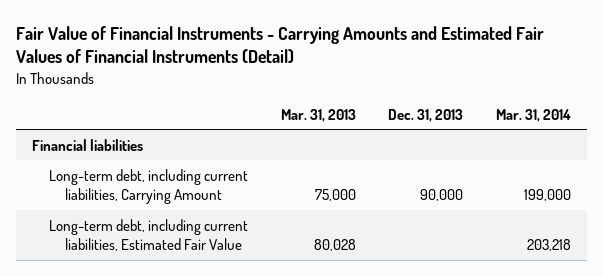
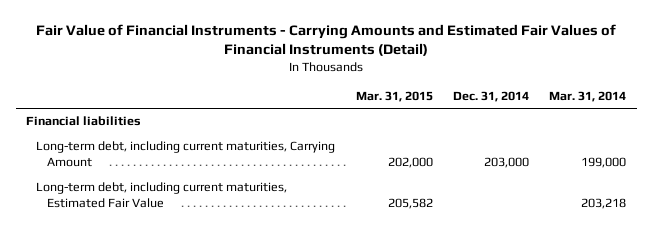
[280,108,356,122] Mar. 31, 2013 -> none
[388,108,464,122] Dec. 31, 2013 -> none
none -> [355,91,433,103] Mar. 31, 2015
none -> [453,91,530,103] Dec. 31, 2014
[48,168,248,205] Long-term debt, including current liabilities, Carrying Amount -> [36,141,336,168] Long-term debt, including current maturities, Carrying Amount
[48,218,248,252] Long-term debt, including current liabilities, Estimated Fair Value -> [36,182,288,209] Long-term debt, including current maturities, Estimated Fair Value

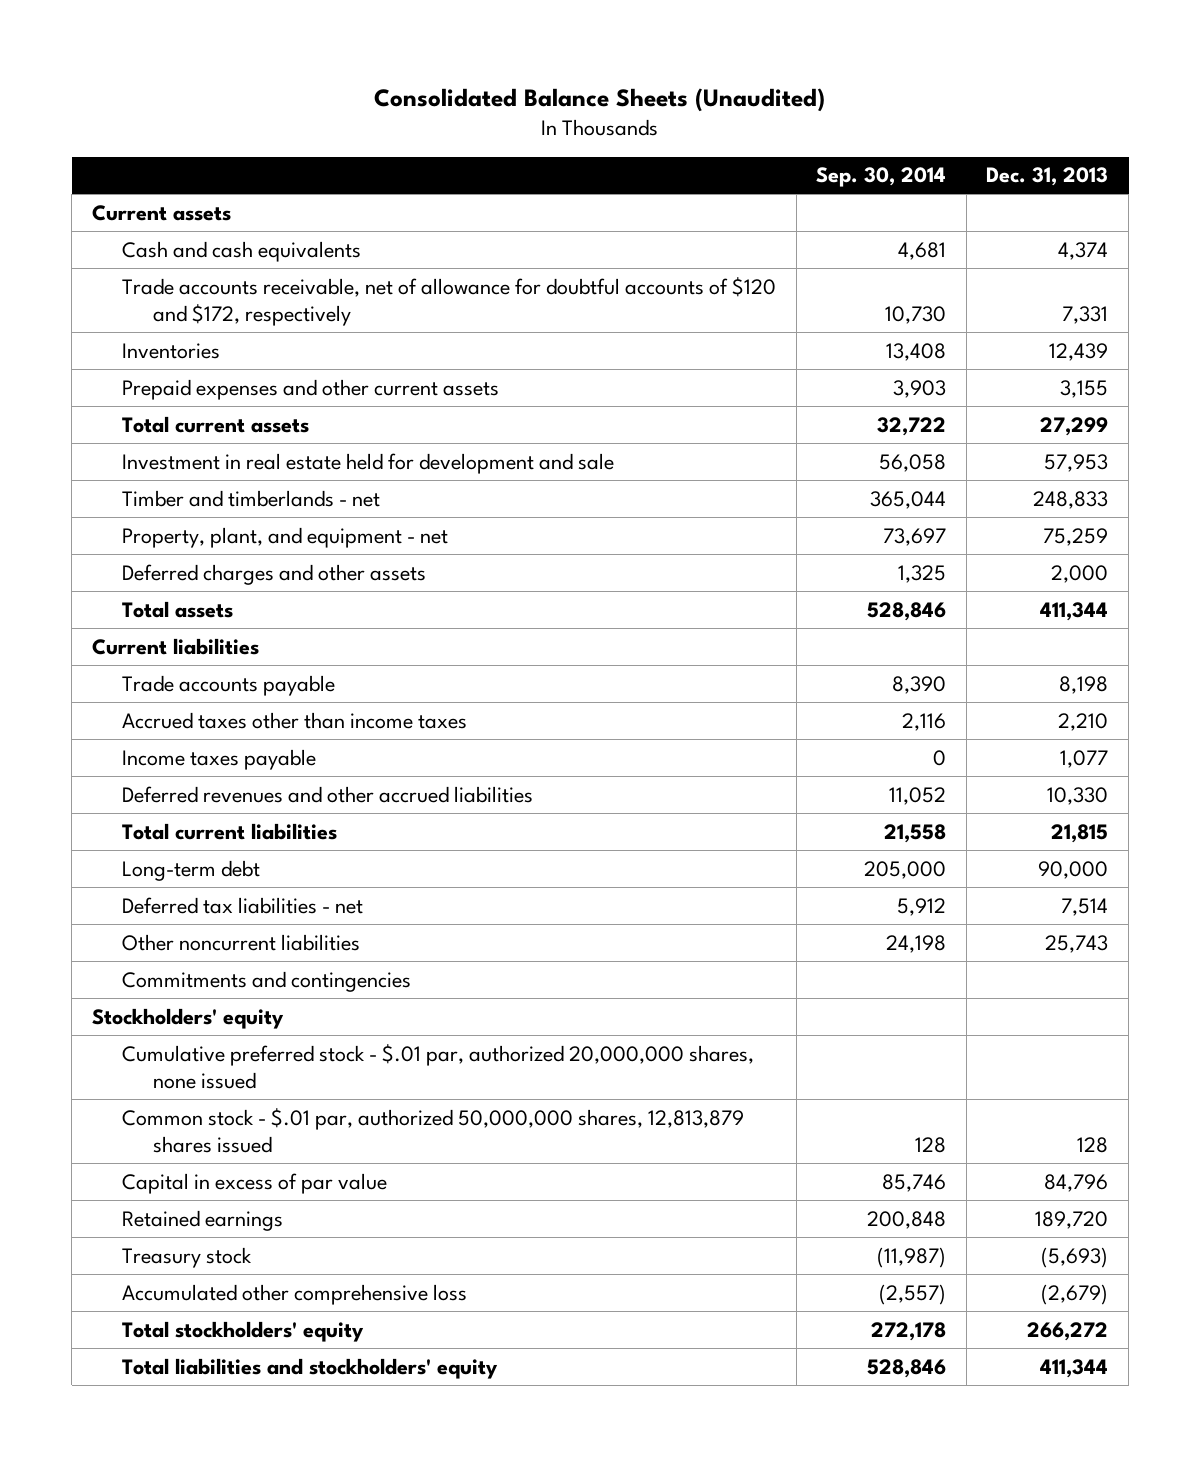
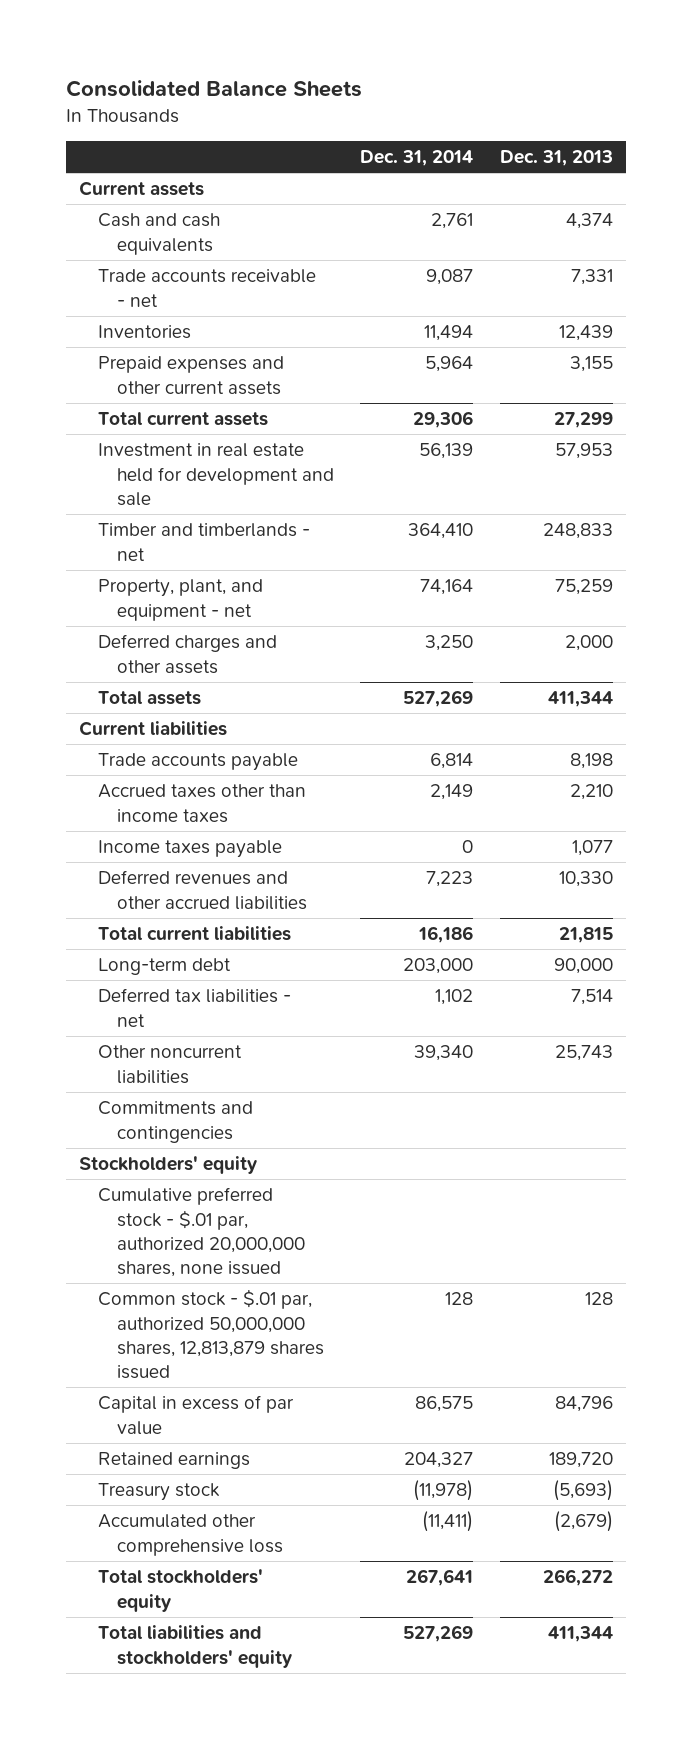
[374,87,826,112] Consolidated Balance Sheets (Unaudited) -> [66,79,363,97] Consolidated Balance Sheets
[816,167,947,188] Sep. 30, 2014 -> none
none -> [360,150,474,167] Dec. 31, 2014
[122,276,777,327] Trade accounts receivable, net of allowance for doubtful accounts of $120 and $172, respectively -> [98,269,317,307] Trade accounts receivable - net

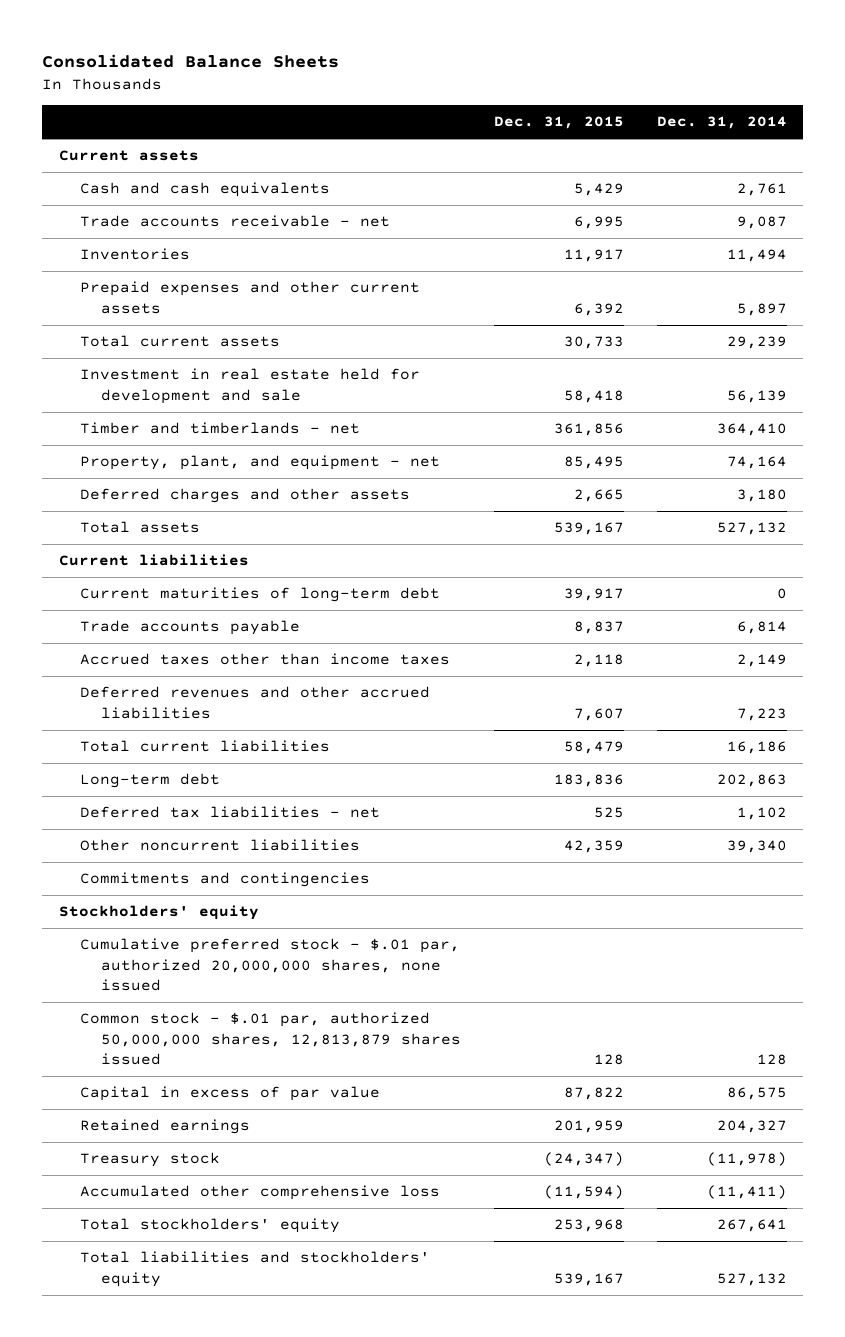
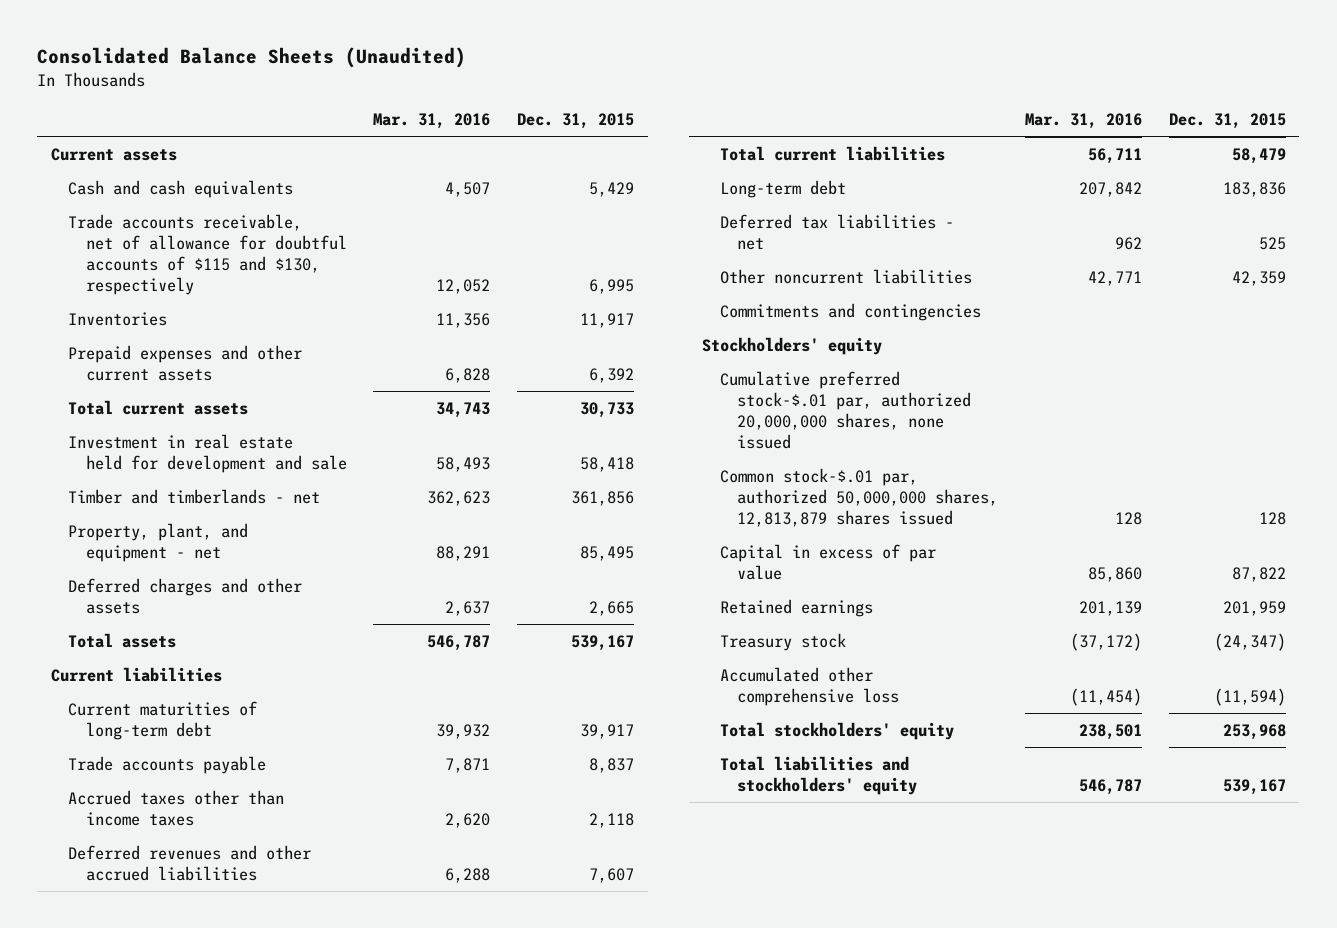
[42,54,340,69] Consolidated Balance Sheets -> [37,47,467,69] Consolidated Balance Sheets (Unaudited)
[656,116,787,130] Dec. 31, 2014 -> none
none -> [373,113,491,130] Mar. 31, 2016
[79,215,390,228] Trade accounts receivable - net -> [68,213,347,295] Trade accounts receivable, net of allowance for doubtful accounts of $115 and $130, respectively
[79,938,460,992] Cumulative preferred stock - $.01 par, authorized 20,000,000 shares, none issued -> [719,370,972,449] Cumulative preferred stock-$.01 par, authorized 20,000,000 shares, none issued
[79,1012,462,1066] Common stock - $.01 par, authorized 50,000,000 shares, 12,813,879 shares issued -> [719,467,999,527] Common stock-$.01 par, authorized 50,000,000 shares, 12,813,879 shares issued

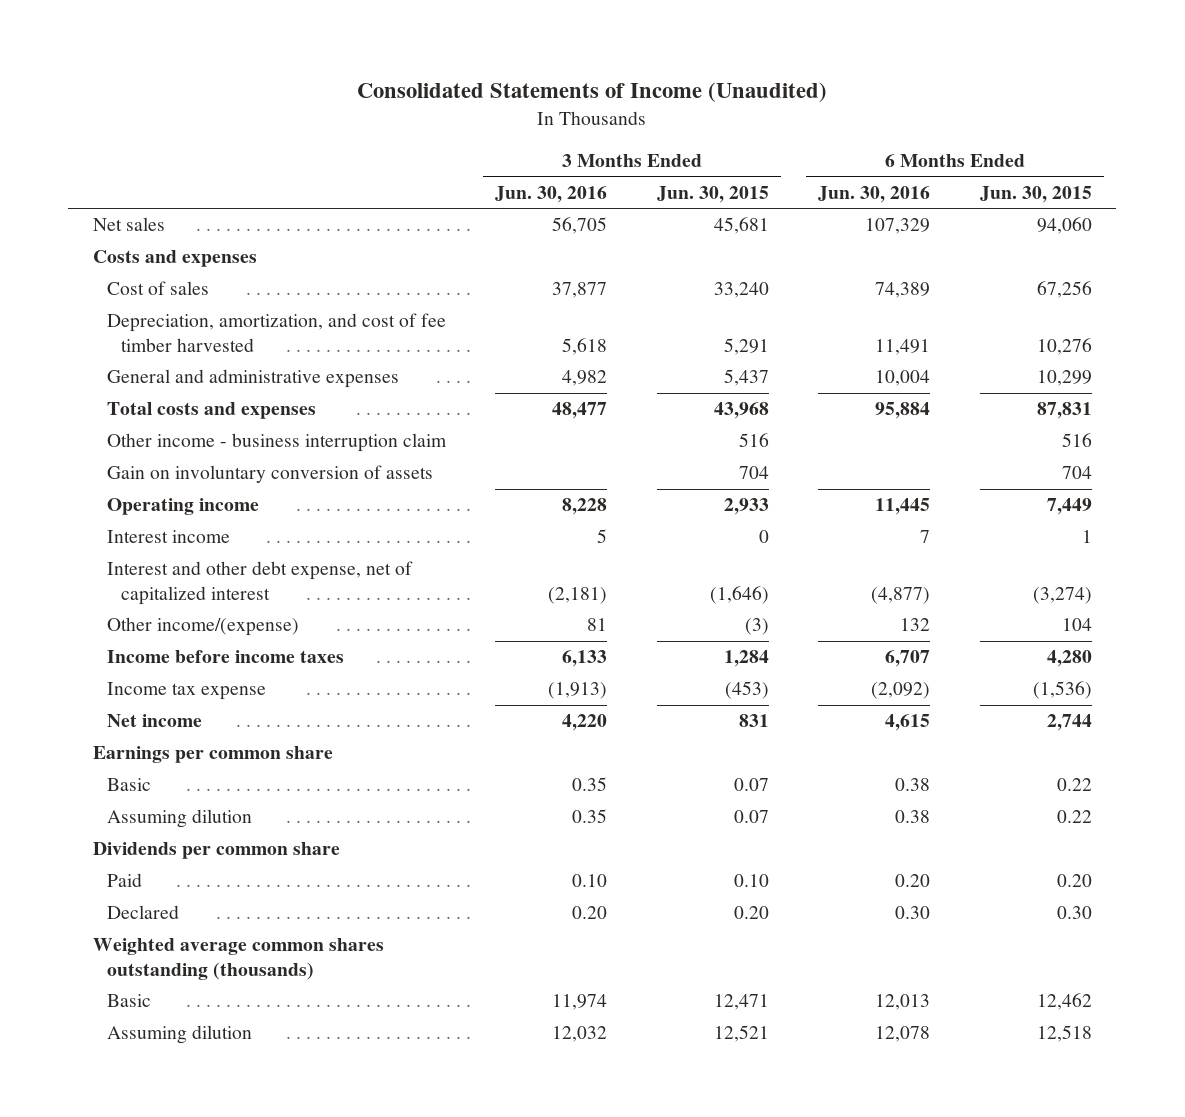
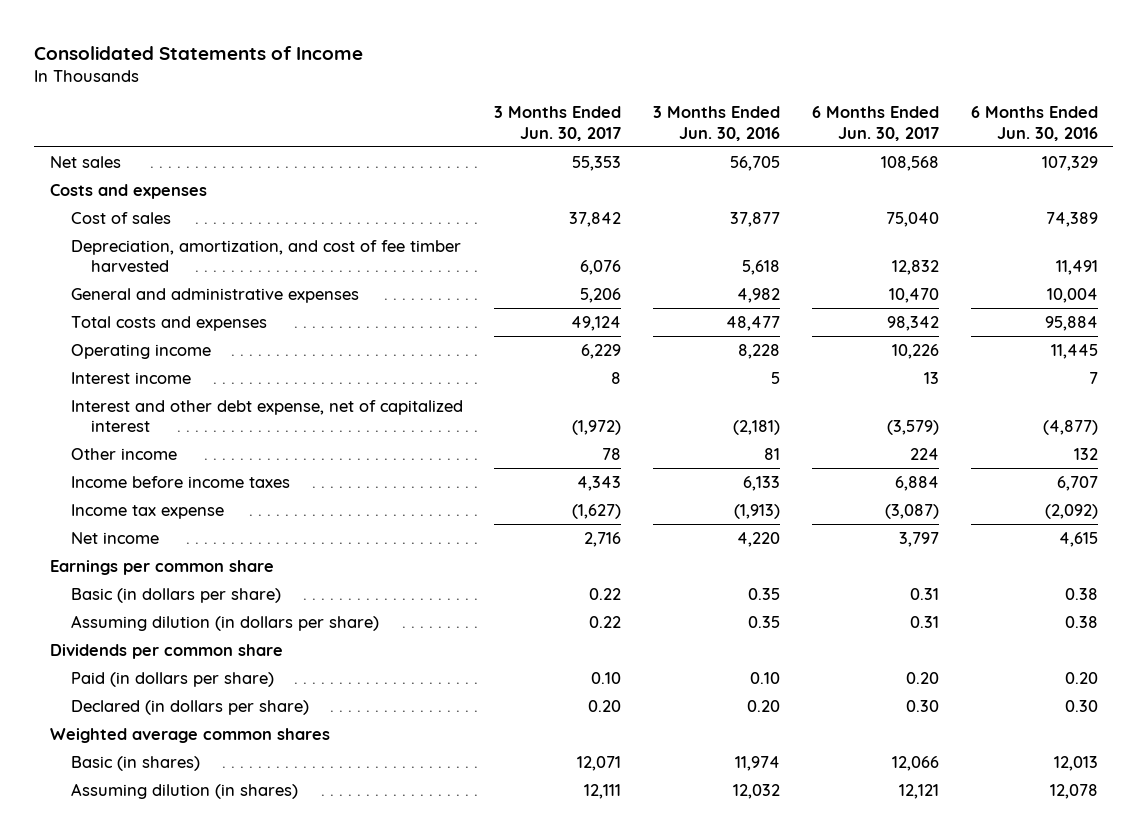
[357,82,828,103] Consolidated Statements of Income (Unaudited) -> [33,45,363,60] Consolidated Statements of Income
[656,185,769,203] Jun. 30, 2015 -> none
[979,185,1092,203] Jun. 30, 2015 -> none
none -> [494,106,622,141] 3 Months Ended Jun. 30, 2017
none -> [811,106,939,141] 6 Months Ended Jun. 30, 2017
[106,433,447,453] Other income - business interruption claim -> none
[106,465,433,484] Gain on involuntary conversion of assets -> none
[106,617,299,637] Other income/(expense) -> [70,447,177,460] Other income
[106,778,151,792] Basic -> [70,587,281,603] Basic (in dollars per share)
[106,809,252,829] Assuming dilution -> [70,614,379,631] Assuming dilution (in dollars per share)
[106,873,142,888] Paid -> [70,671,274,687] Paid (in dollars per share)
[106,905,179,920] Declared -> [70,699,309,715] Declared (in dollars per share)
[92,938,384,980] Weighted average common shares outstanding (thousands) -> [49,727,330,743] Weighted average common shares
[106,994,151,1008] Basic -> [70,755,200,771] Basic (in shares)
[106,1025,252,1045] Assuming dilution -> [70,782,298,799] Assuming dilution (in shares)

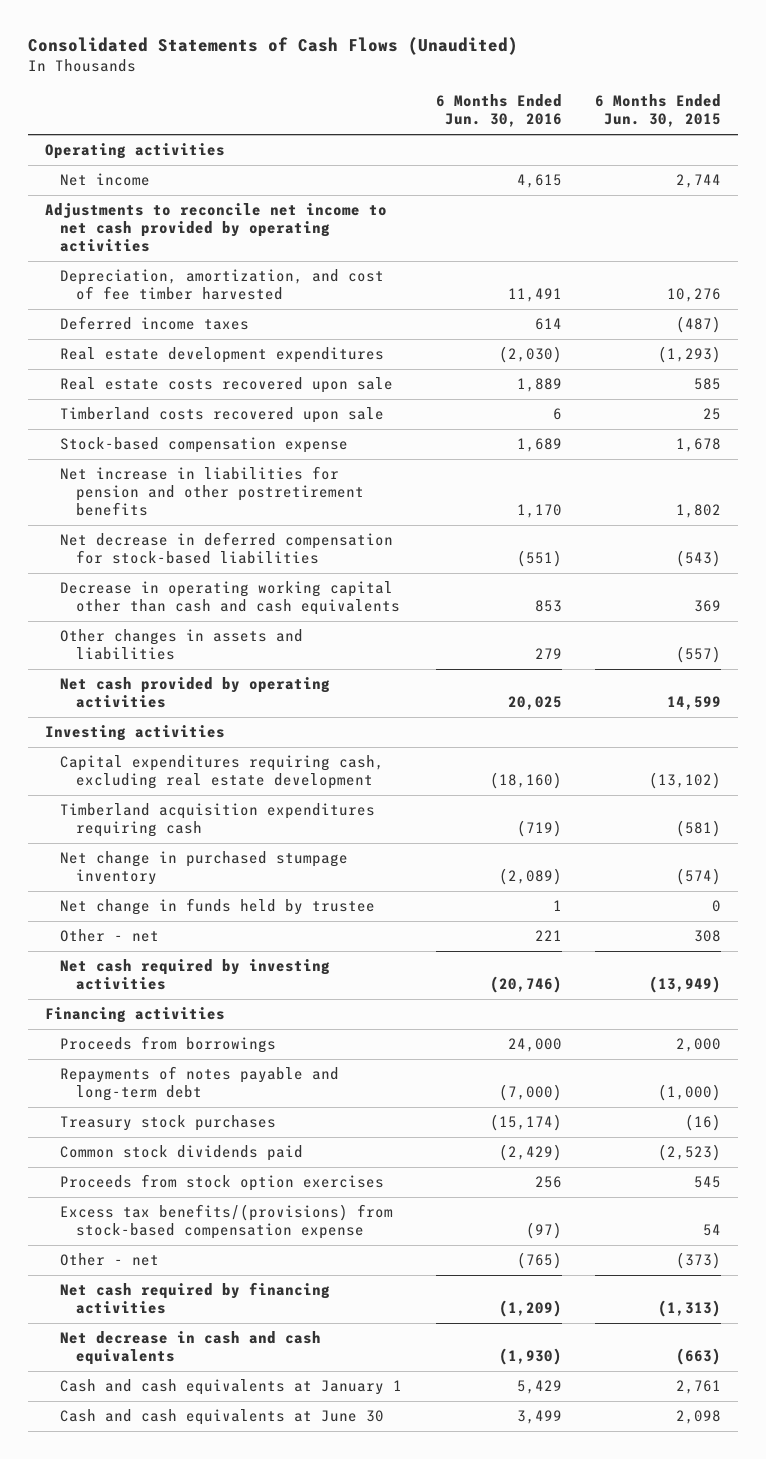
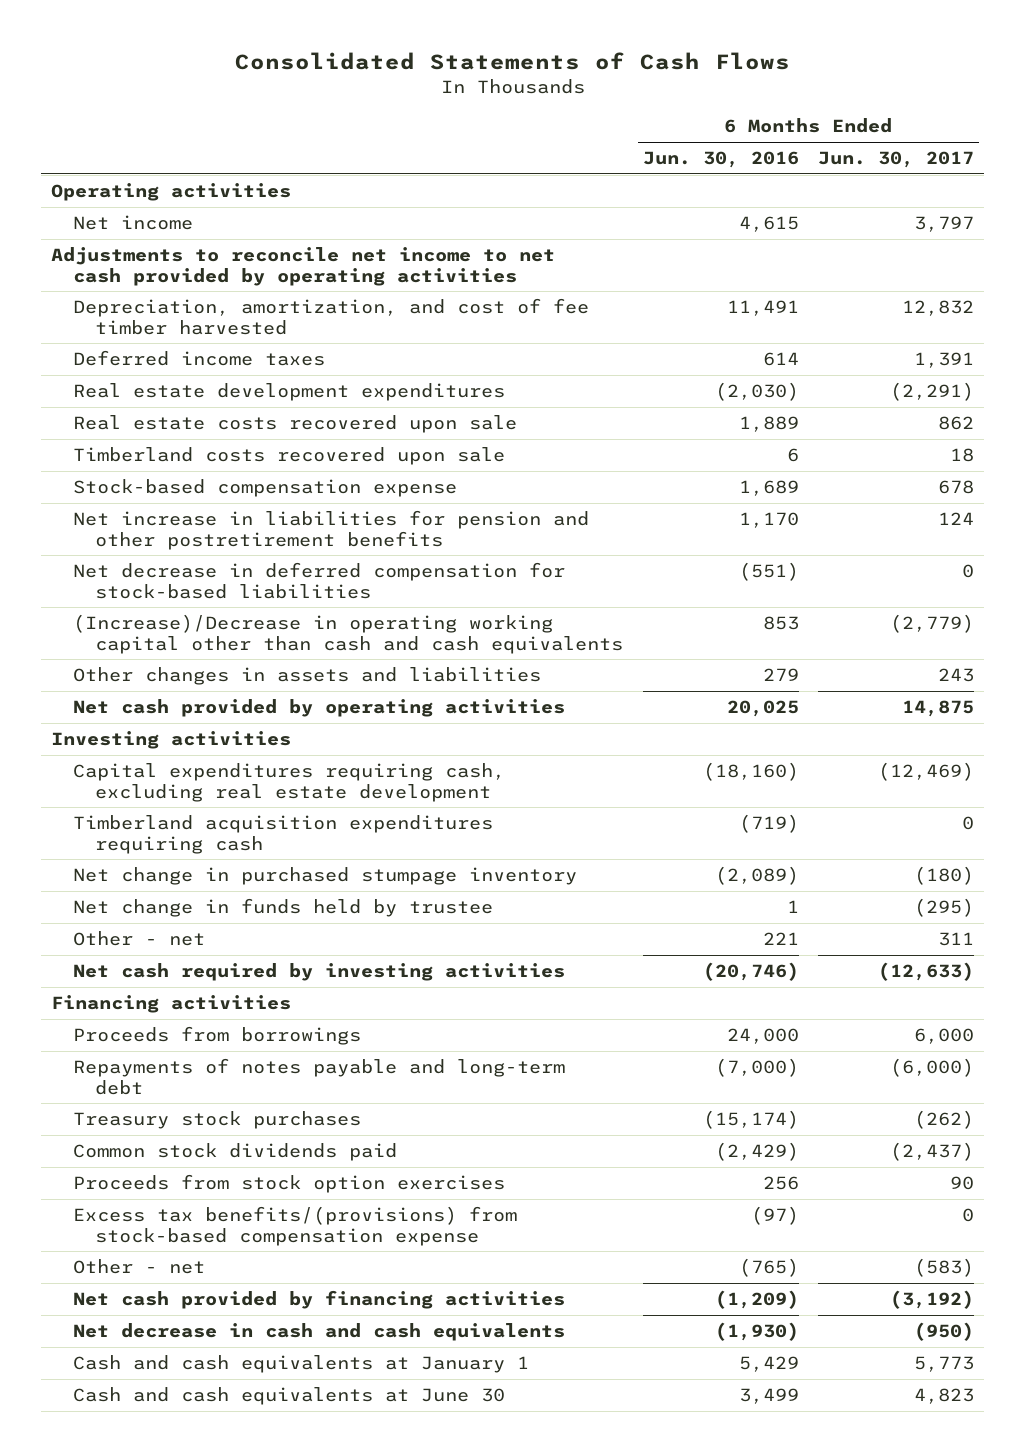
[28,37,519,56] Consolidated Statements of Cash Flows (Unaudited) -> [234,51,790,70] Consolidated Statements of Cash Flows
[595,94,722,128] 6 Months Ended Jun. 30, 2015 -> none
none -> [818,151,975,169] Jun. 30, 2017
[60,581,400,616] Decrease in operating working capital other than cash and cash equivalents -> [73,613,624,654] (Increase)/Decrease in operating working capital other than cash and cash equivalents
[60,1282,331,1315] Net cash required by financing activities -> [73,1289,566,1309] Net cash provided by financing activities

